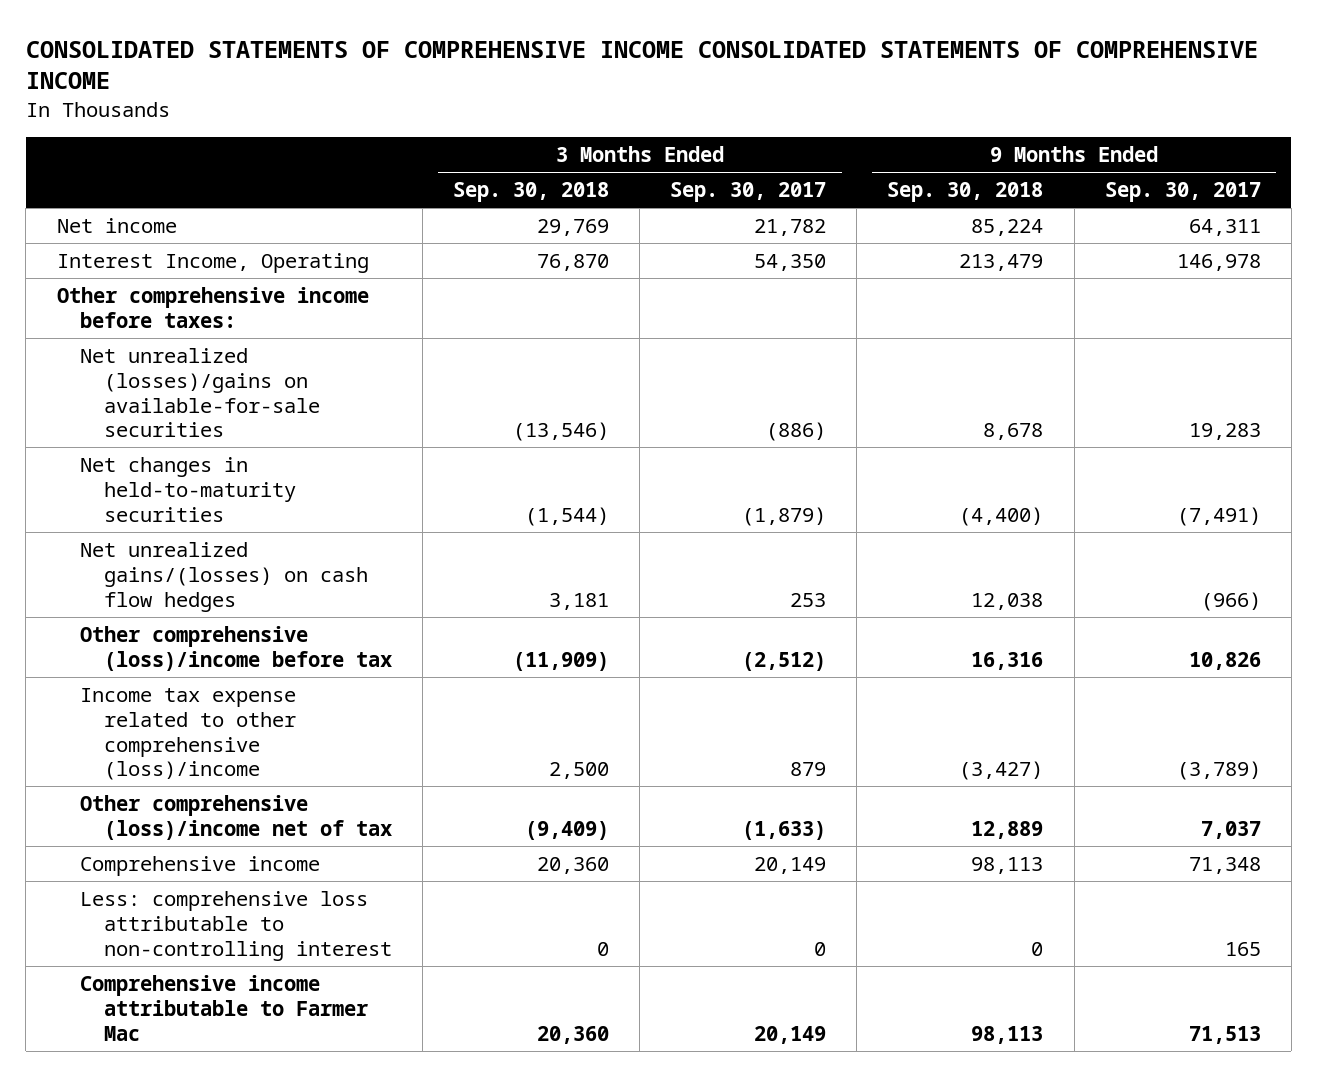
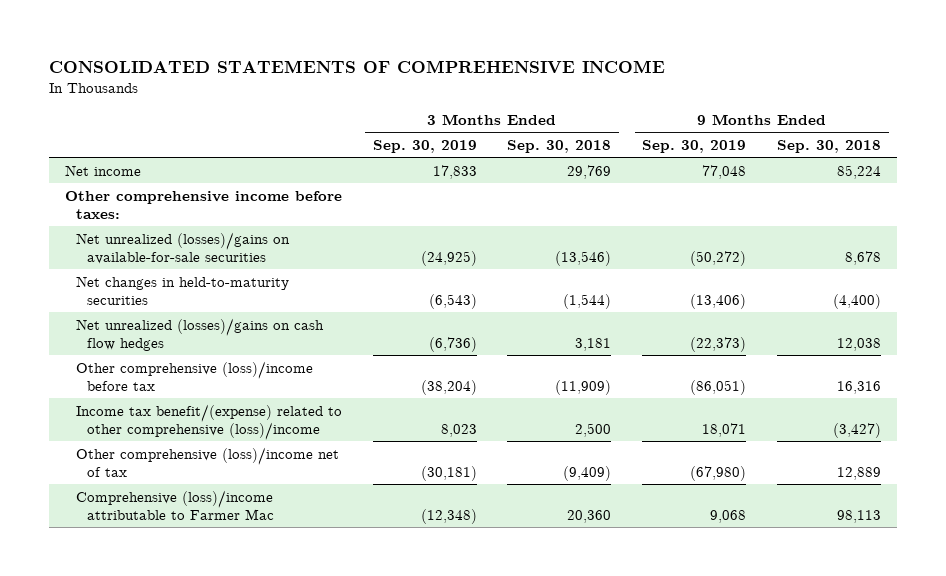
[25,40,1258,90] CONSOLIDATED STATEMENTS OF COMPREHENSIVE INCOME CONSOLIDATED STATEMENTS OF COMPREHENSIVE INCOME -> [49,59,666,73] CONSOLIDATED STATEMENTS OF COMPREHENSIVE INCOME
[670,182,827,203] Sep. 30, 2017 -> none
[1104,182,1261,203] Sep. 30, 2017 -> none
none -> [372,140,477,154] Sep. 30, 2019
none -> [642,140,747,154] Sep. 30, 2019
[56,252,369,273] Interest Income, Operating -> none
[80,541,368,612] Net unrealized gains/(losses) on cash flow hedges -> [75,317,324,351] Net unrealized (losses)/gains on cash flow hedges
[80,687,297,781] Income tax expense related to other comprehensive (loss)/income -> [75,403,342,440] Income tax benefit/(expense) related to other comprehensive (loss)/income
[80,855,321,876] Comprehensive income -> none
[80,890,392,961] Less: comprehensive loss attributable to non-controlling interest -> none
[80,974,368,1041] Comprehensive income attributable to Farmer Mac -> [75,489,274,520] Comprehensive (loss)/income attributable to Farmer Mac

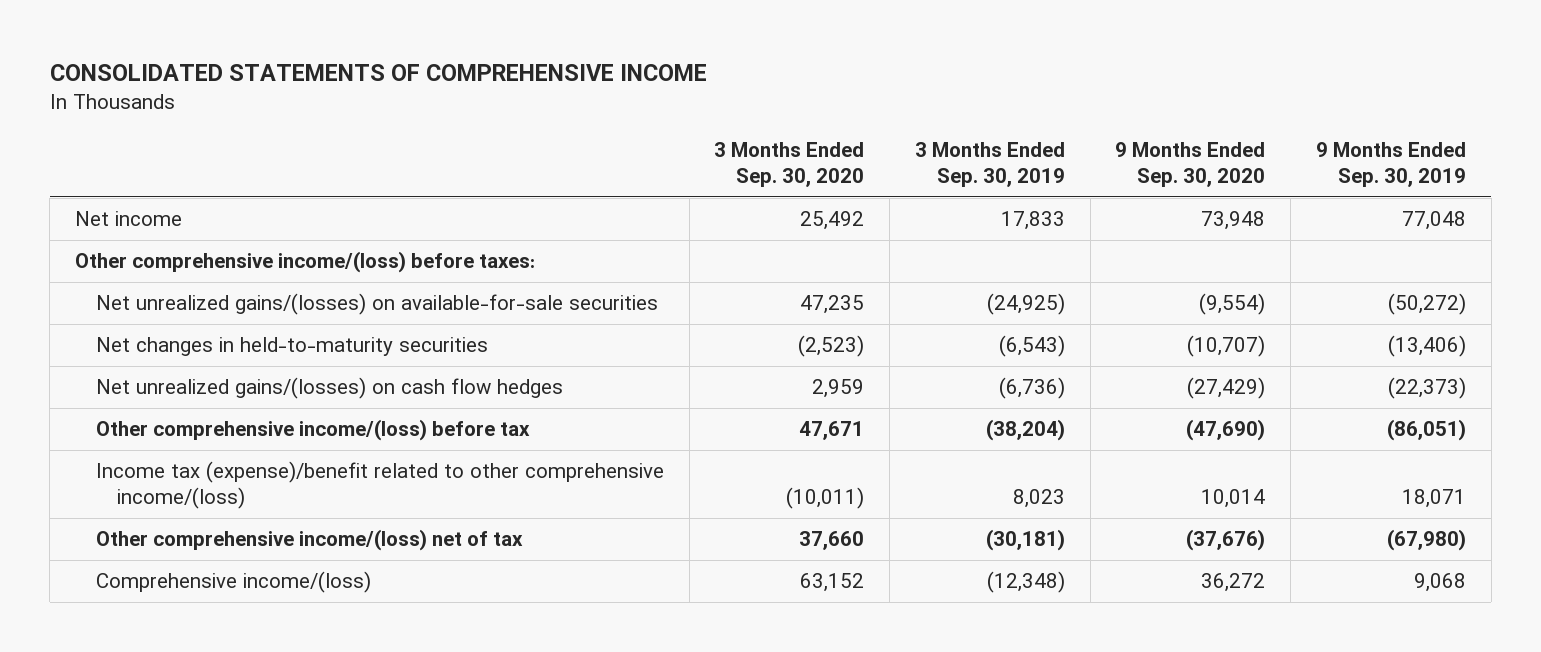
[507,140,612,154] Sep. 30, 2018 -> none
[777,140,882,154] Sep. 30, 2018 -> none
none -> [714,142,865,187] 3 Months Ended Sep. 30, 2020
none -> [1115,142,1266,187] 9 Months Ended Sep. 30, 2020
[64,190,342,219] Other comprehensive income before taxes: -> [74,251,535,274] Other comprehensive income/(loss) before taxes:
[75,231,290,264] Net unrealized (losses)/gains on available-for-sale securities -> [95,293,658,316] Net unrealized gains/(losses) on available-for-sale securities
[75,317,324,351] Net unrealized (losses)/gains on cash flow hedges -> [95,377,563,400] Net unrealized gains/(losses) on cash flow hedges
[75,360,313,391] Other comprehensive (loss)/income before tax -> [95,419,530,442] Other comprehensive income/(loss) before tax
[75,403,342,440] Income tax benefit/(expense) related to other comprehensive (loss)/income -> [95,461,664,509] Income tax (expense)/benefit related to other comprehensive income/(loss)
[75,446,339,477] Other comprehensive (loss)/income net of tax -> [95,529,523,552] Other comprehensive income/(loss) net of tax
[75,489,274,520] Comprehensive (loss)/income attributable to Farmer Mac -> [95,571,371,594] Comprehensive income/(loss)

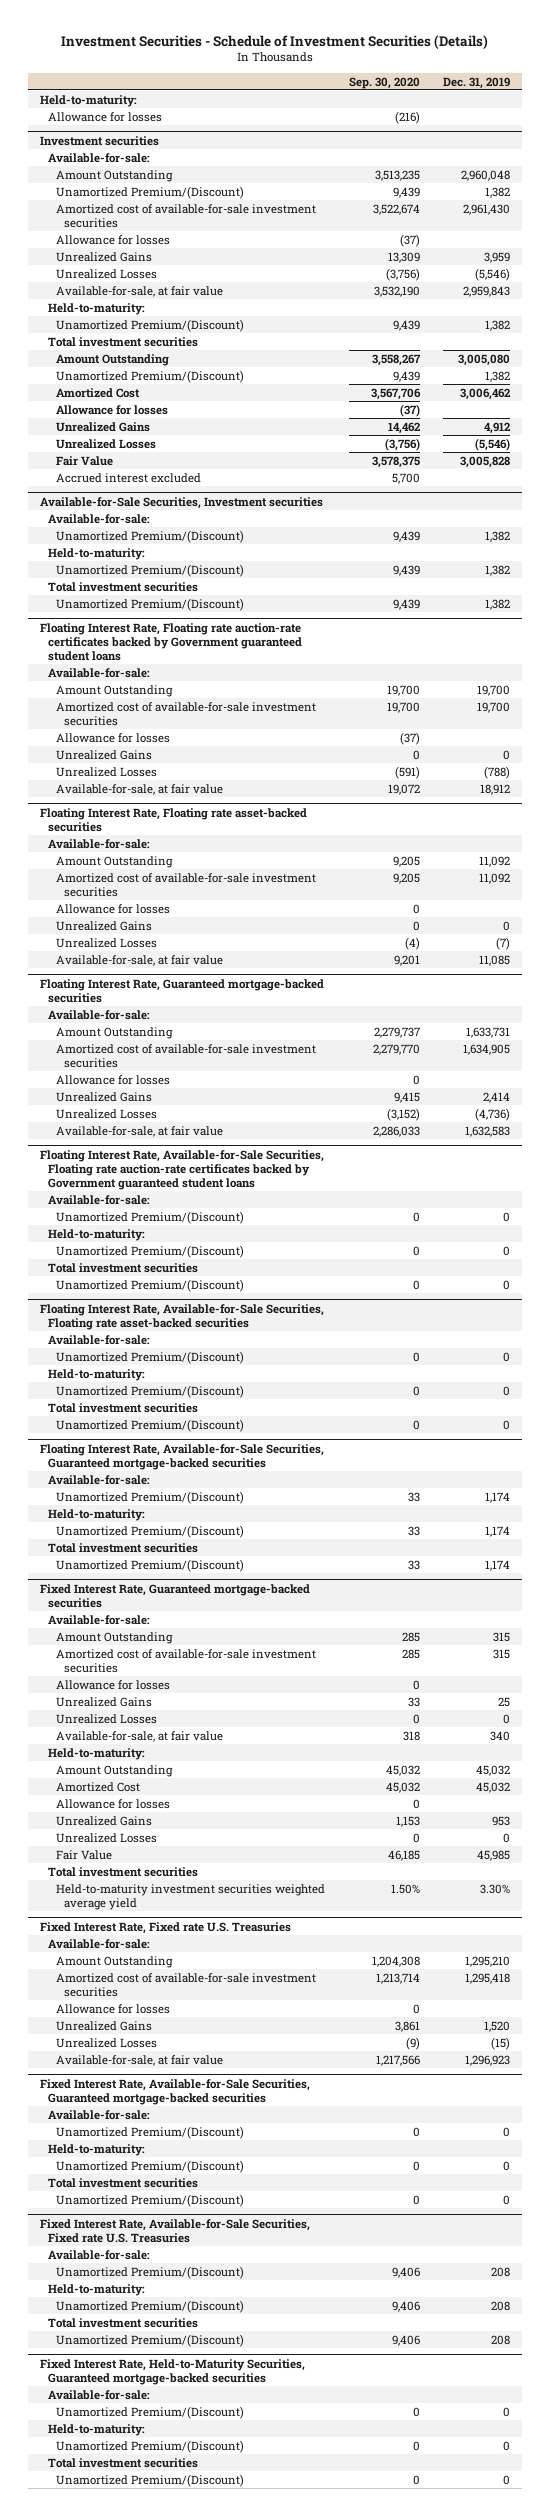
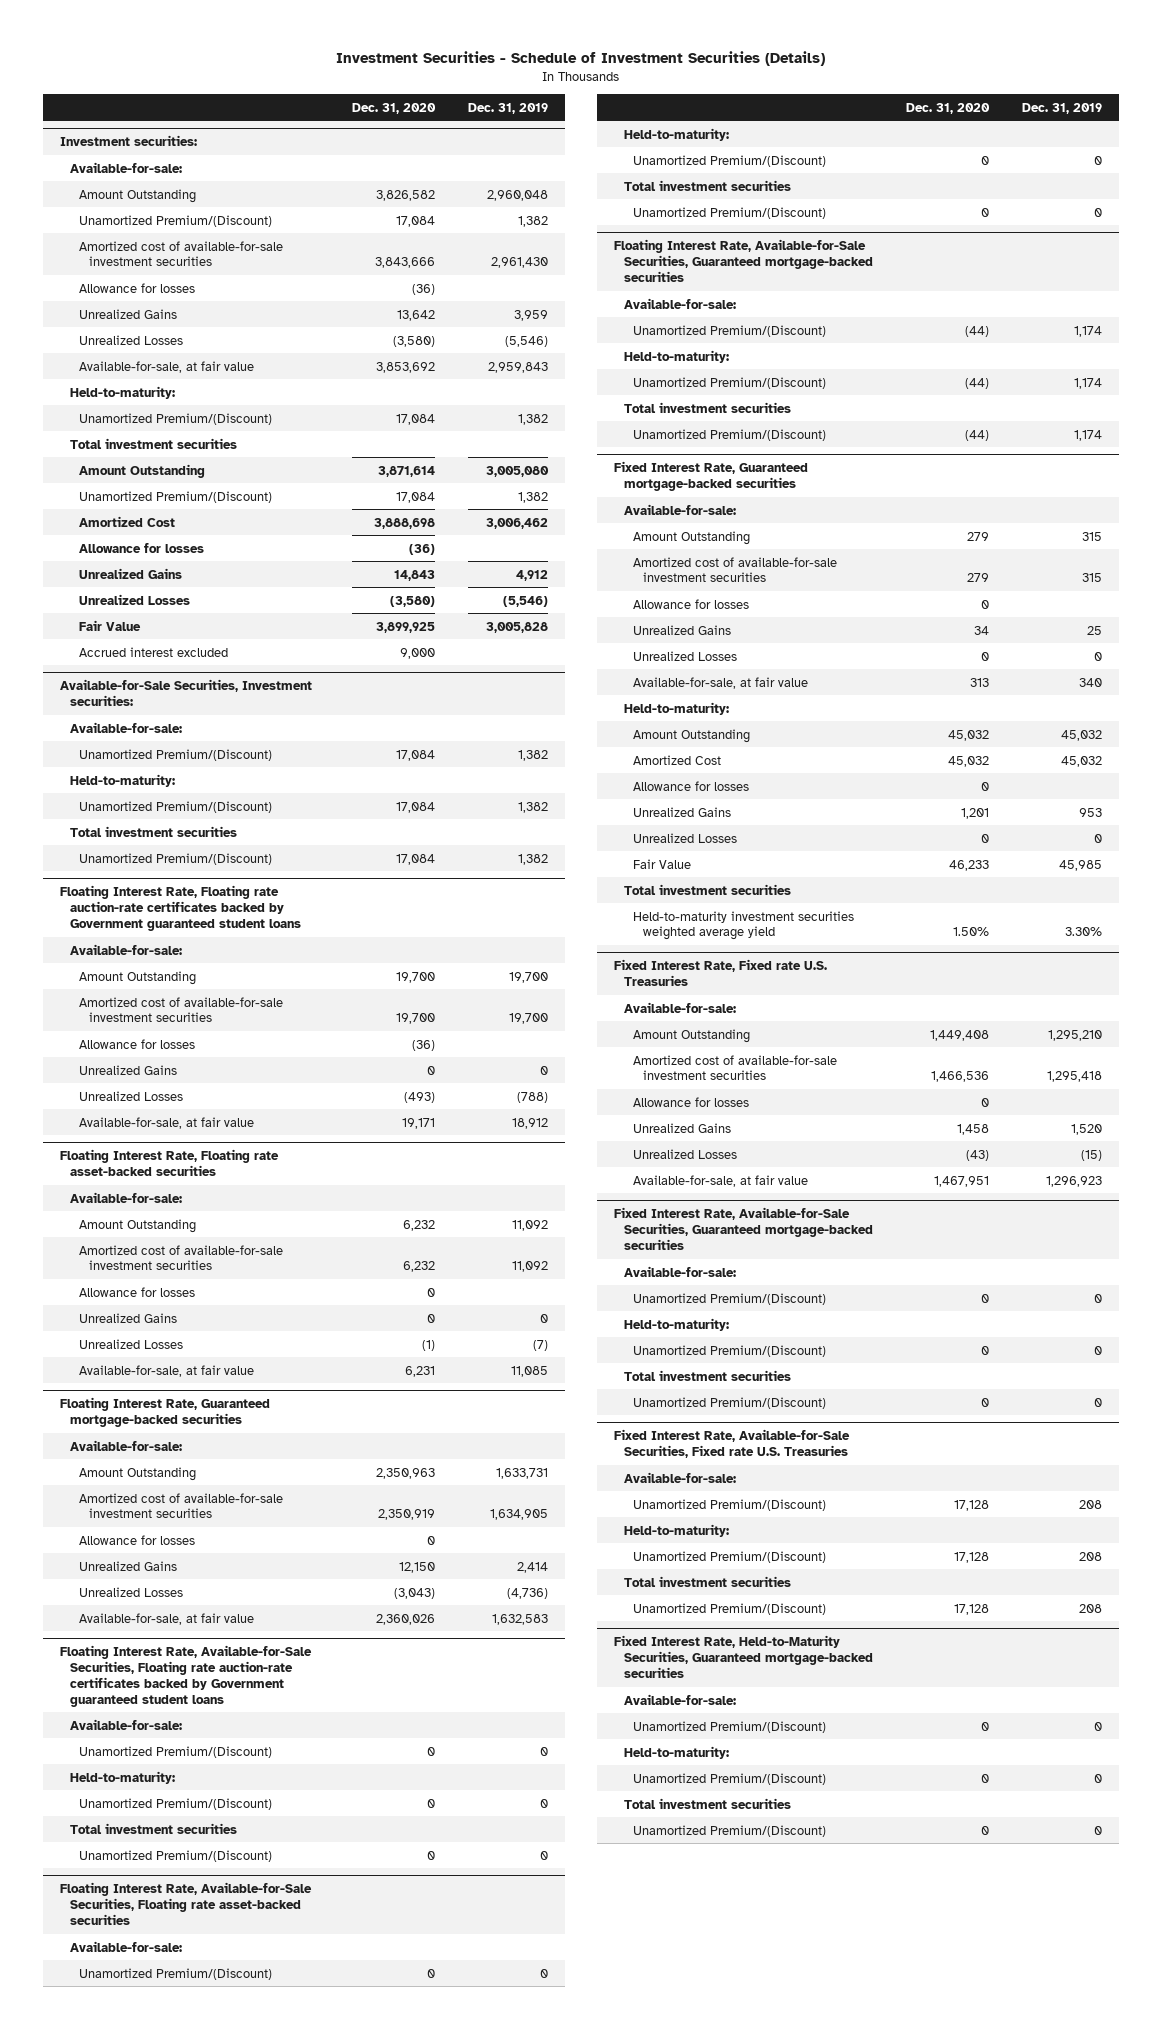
[348,76,420,89] Sep. 30, 2020 -> none
none -> [351,102,436,114] Dec. 31, 2020
[39,94,137,107] Held-to-maturity: -> none
[47,111,162,122] Allowance for losses -> none
[39,135,159,146] Investment securities -> [59,135,197,147] Investment securities:
[39,496,323,509] Available-for-Sale Securities, Investment securities -> [59,679,312,707] Available-for-Sale Securities, Investment securities:

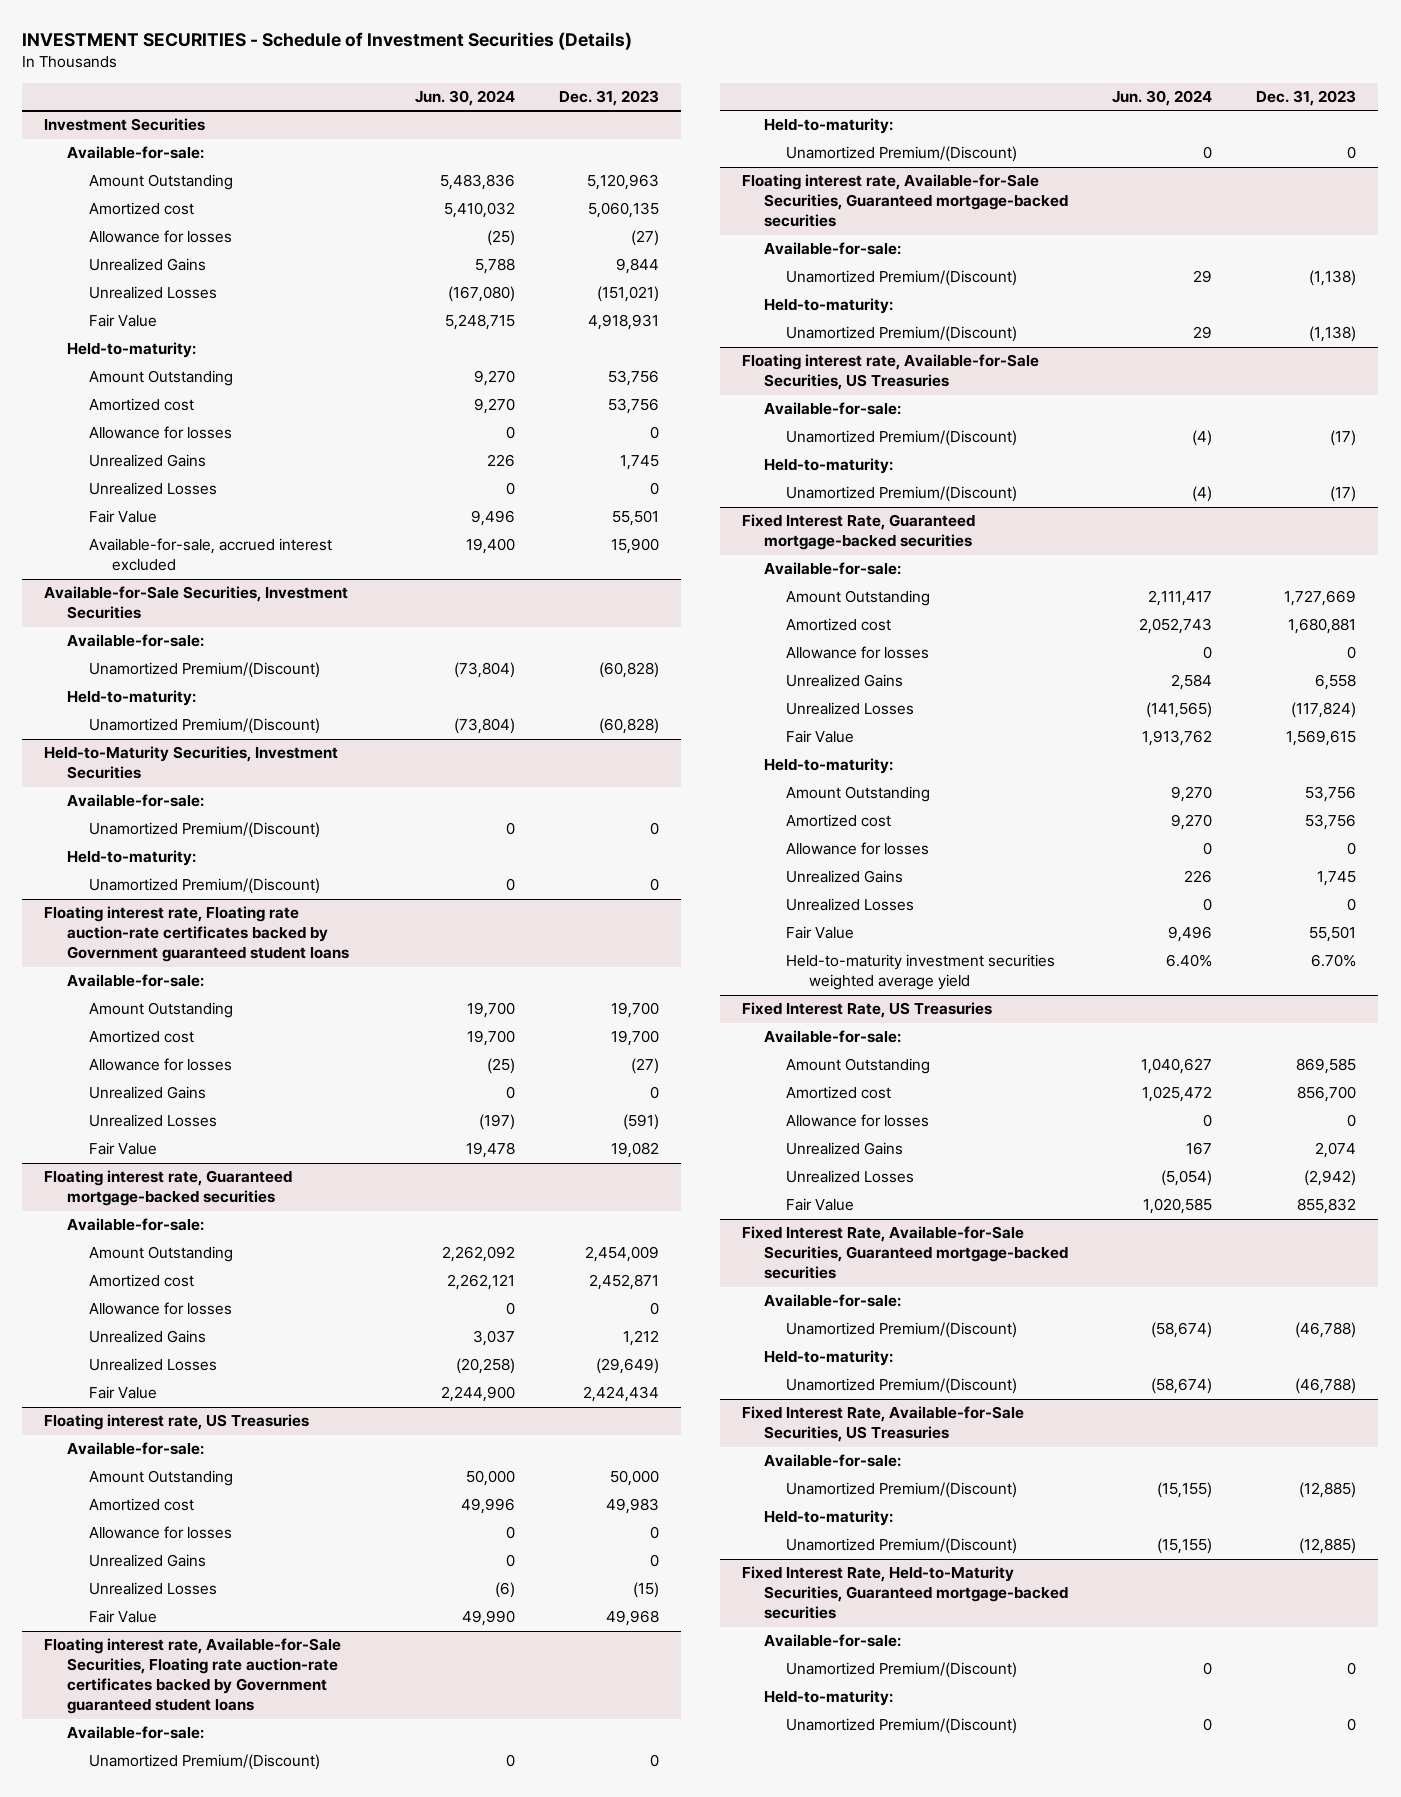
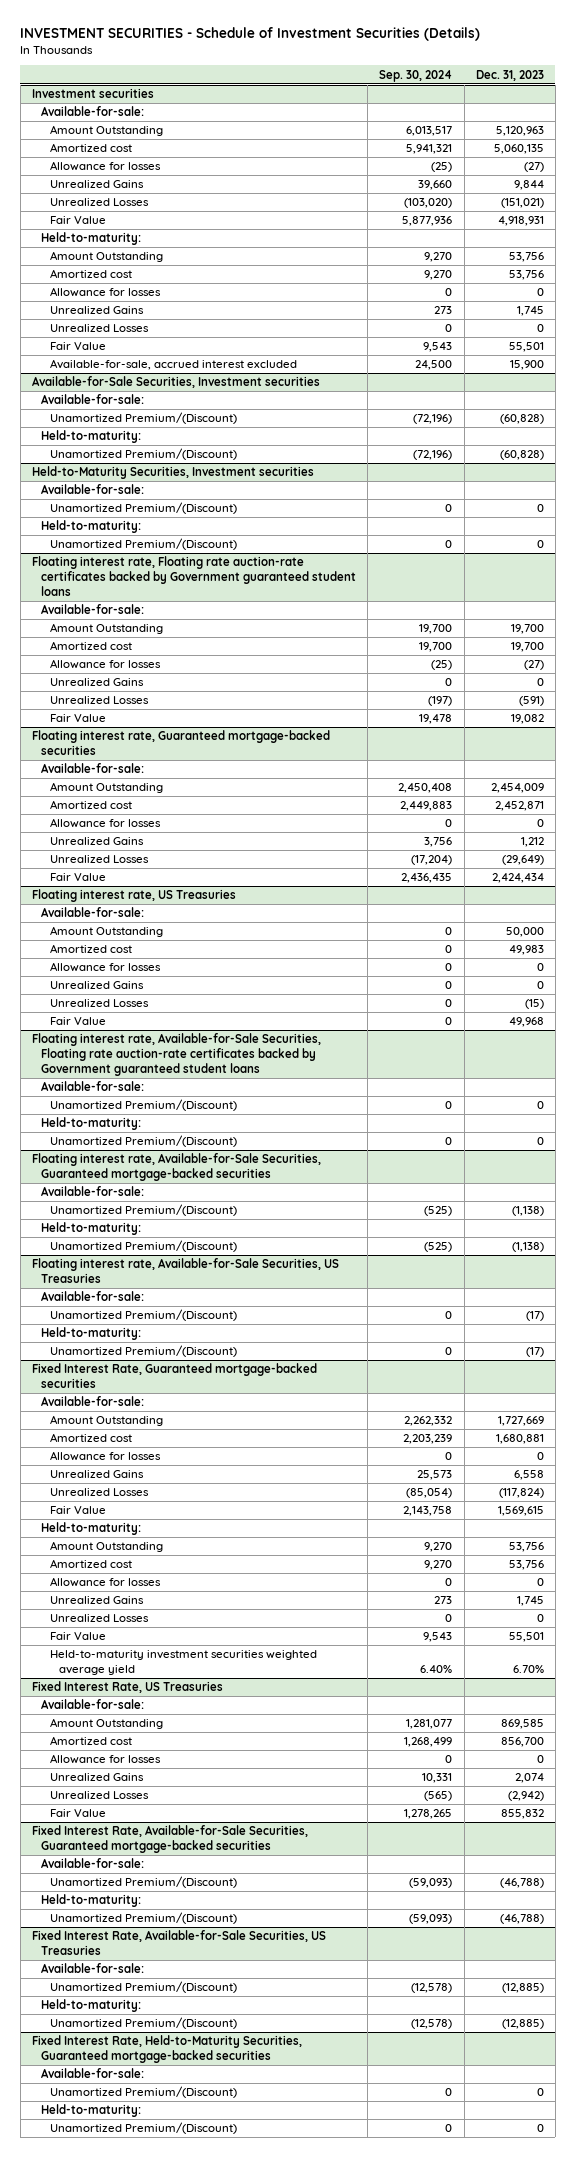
[414,90,515,107] Jun. 30, 2024 -> none
none -> [379,69,453,82] Sep. 30, 2024
[44,118,206,132] Investment Securities -> [31,88,154,99] Investment securities
[44,586,349,620] Available-for-Sale Securities, Investment Securities -> [31,376,320,389] Available-for-Sale Securities, Investment securities
[44,746,339,780] Held-to-Maturity Securities, Investment Securities -> [31,466,314,480] Held-to-Maturity Securities, Investment securities

